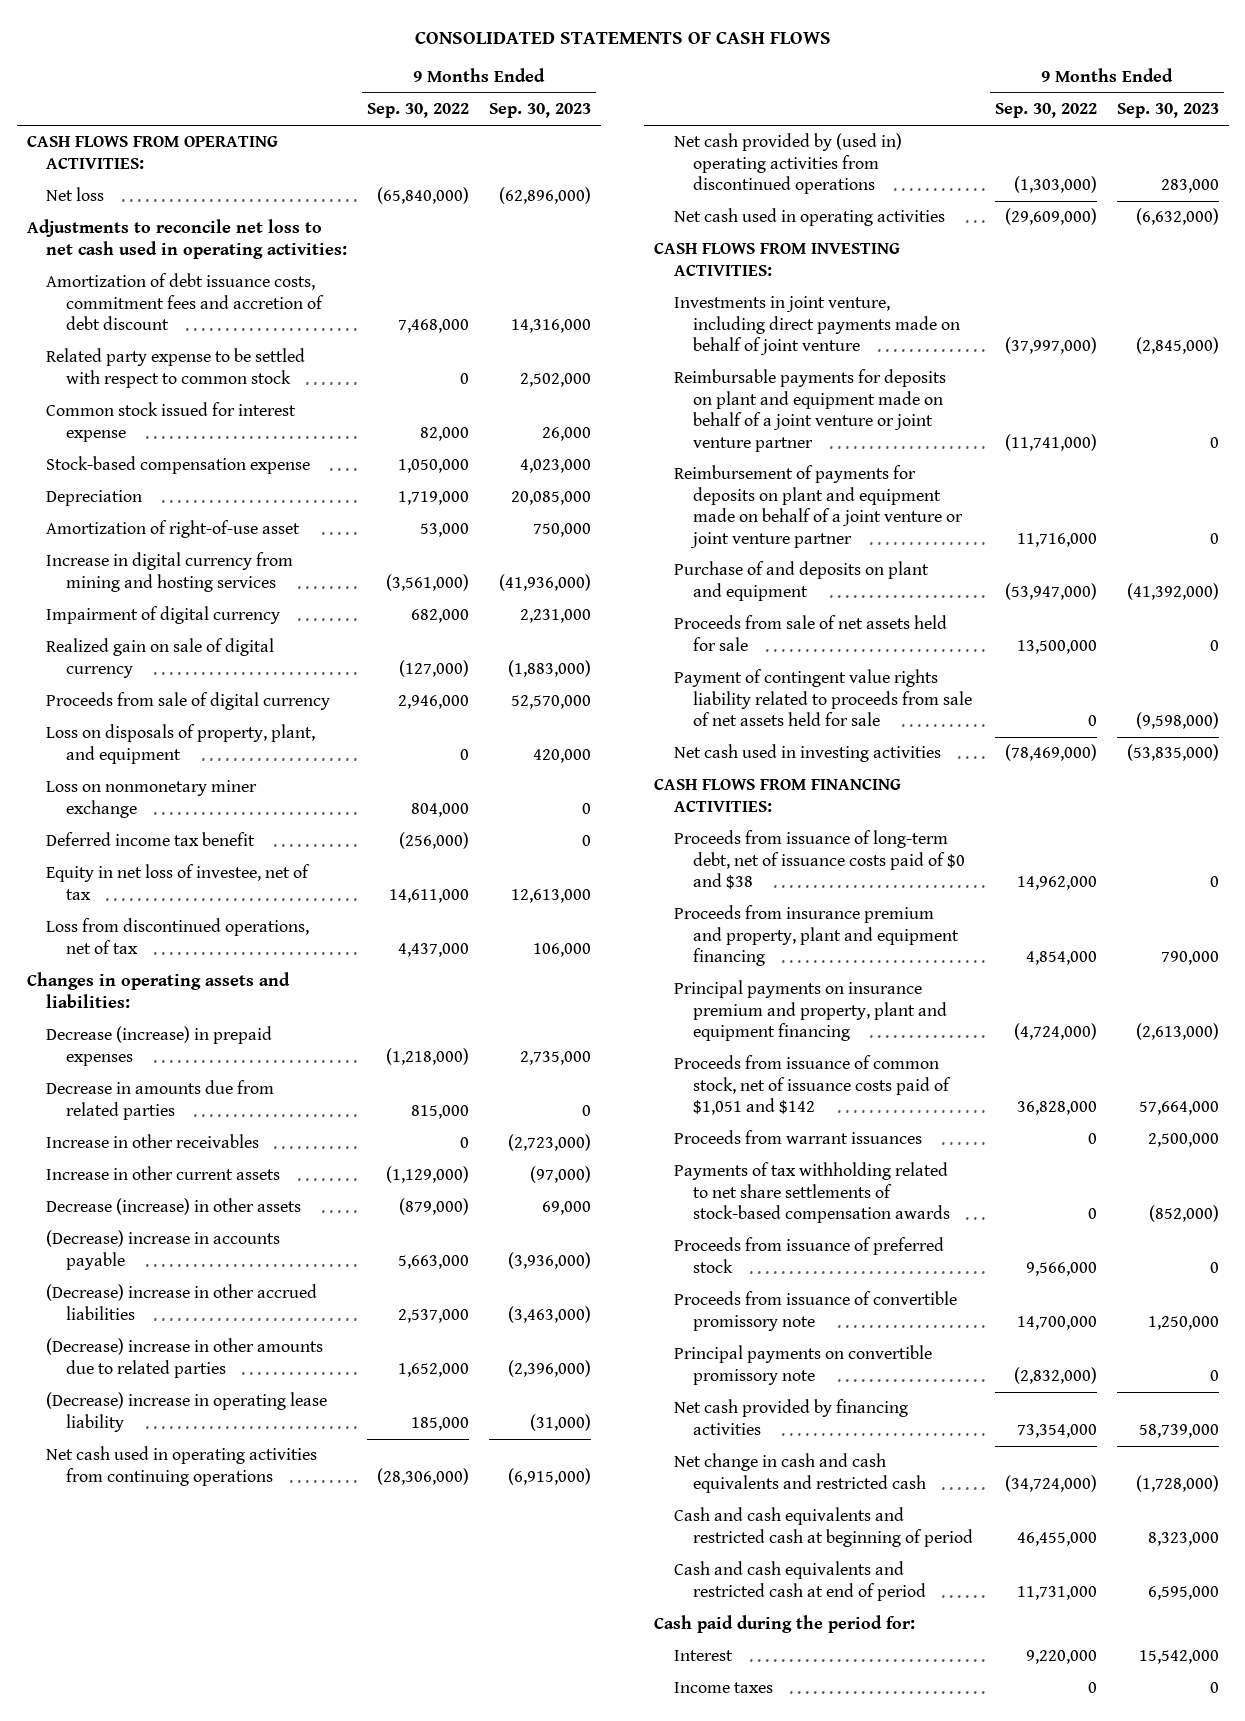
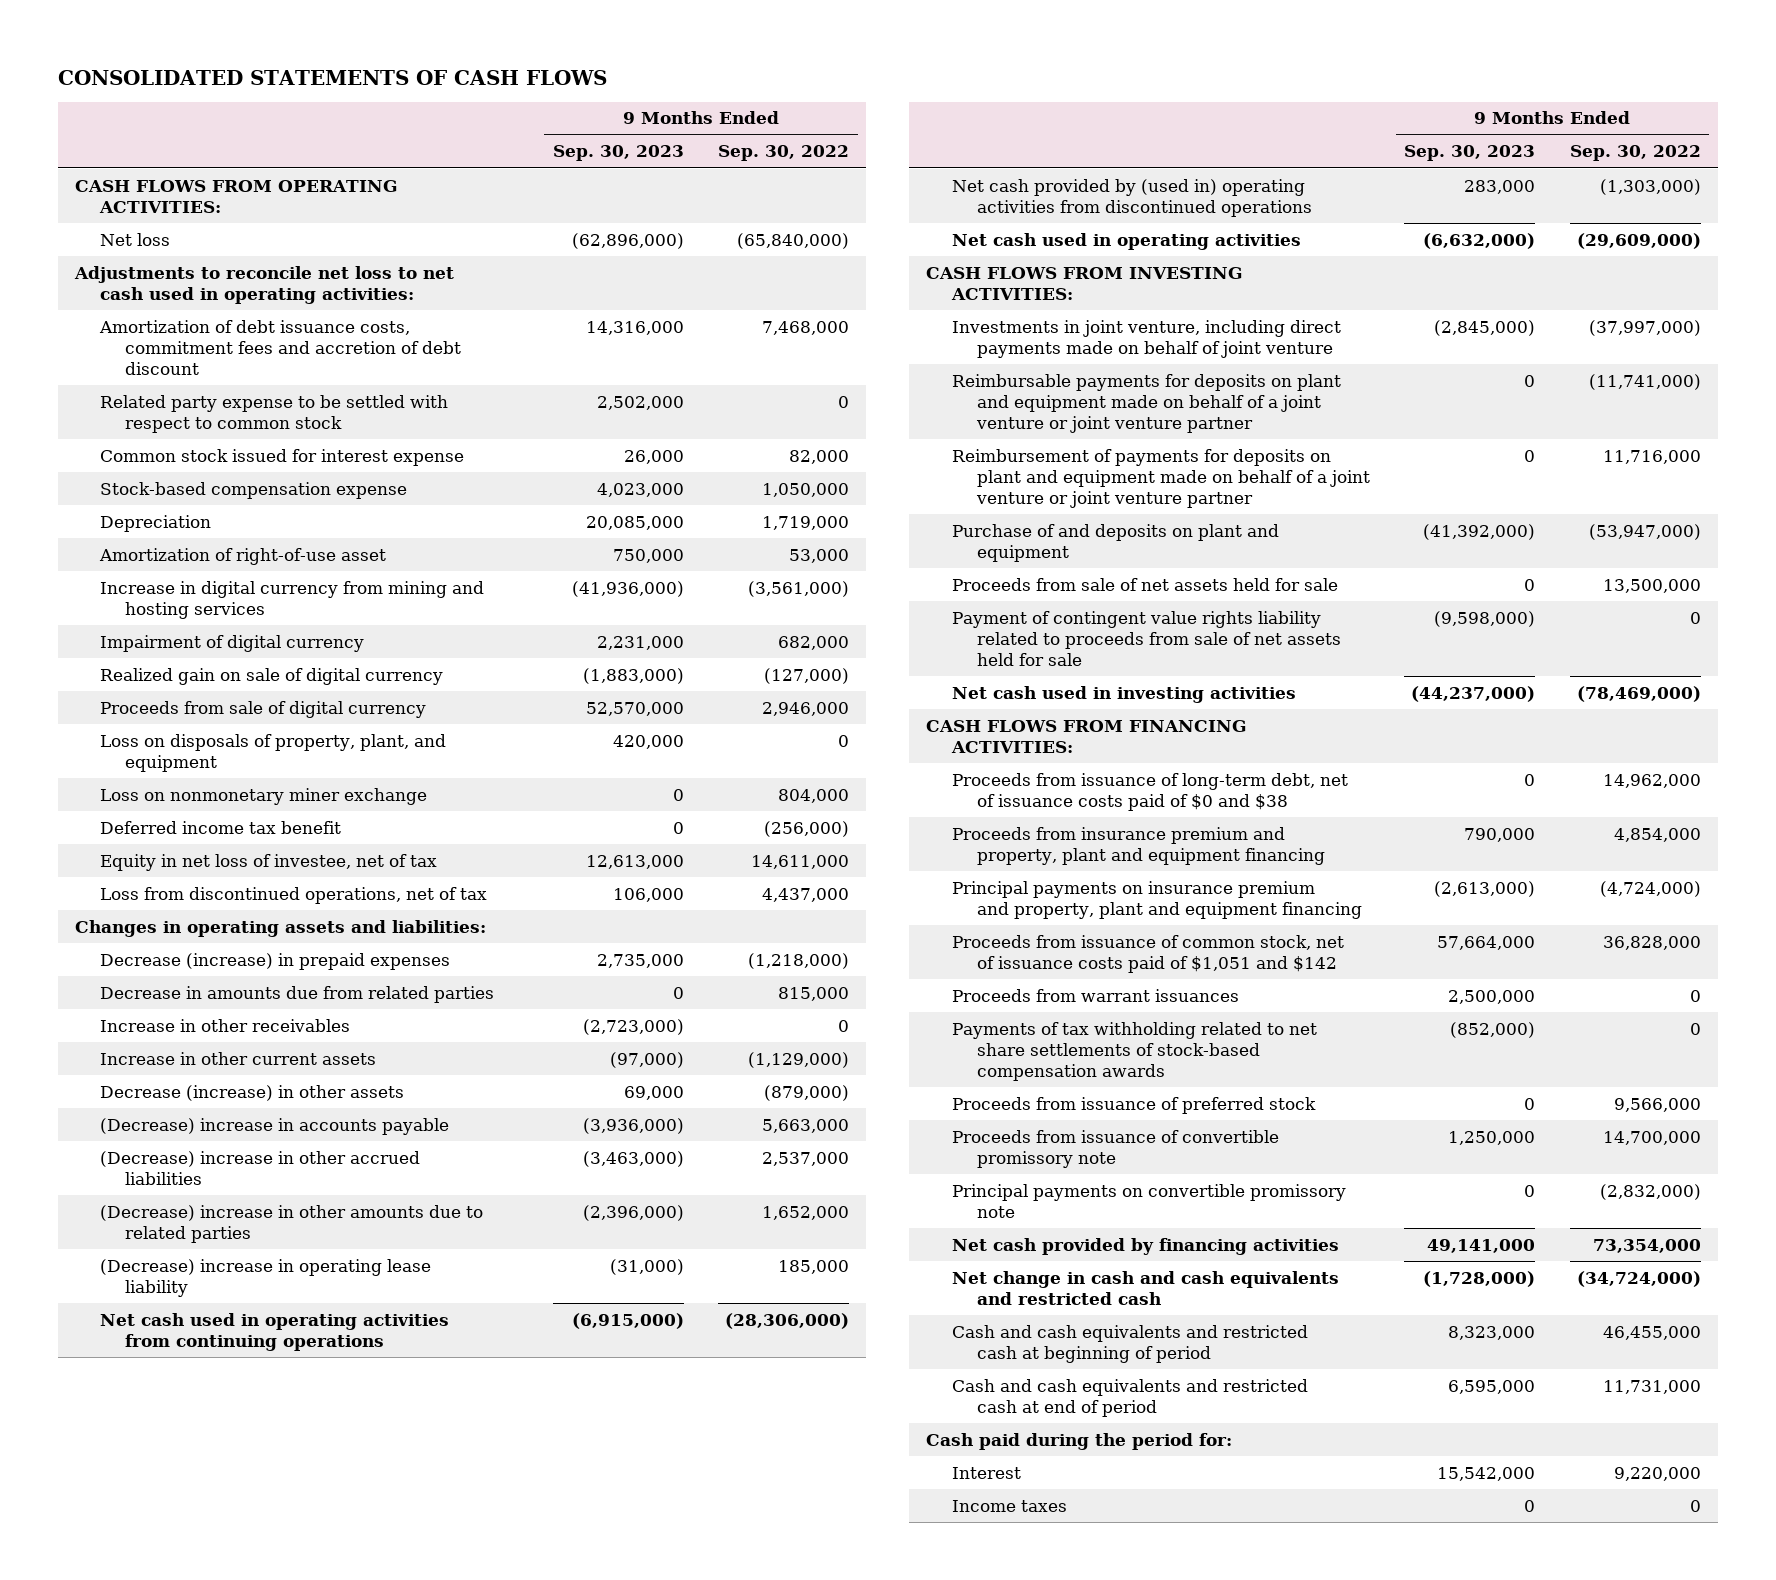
[1126,744,1219,762] (53,835,000) -> [1411,685,1536,702] (44,237,000)
[1138,1423,1219,1438] 58,739,000 -> [1427,1238,1536,1253] 49,141,000

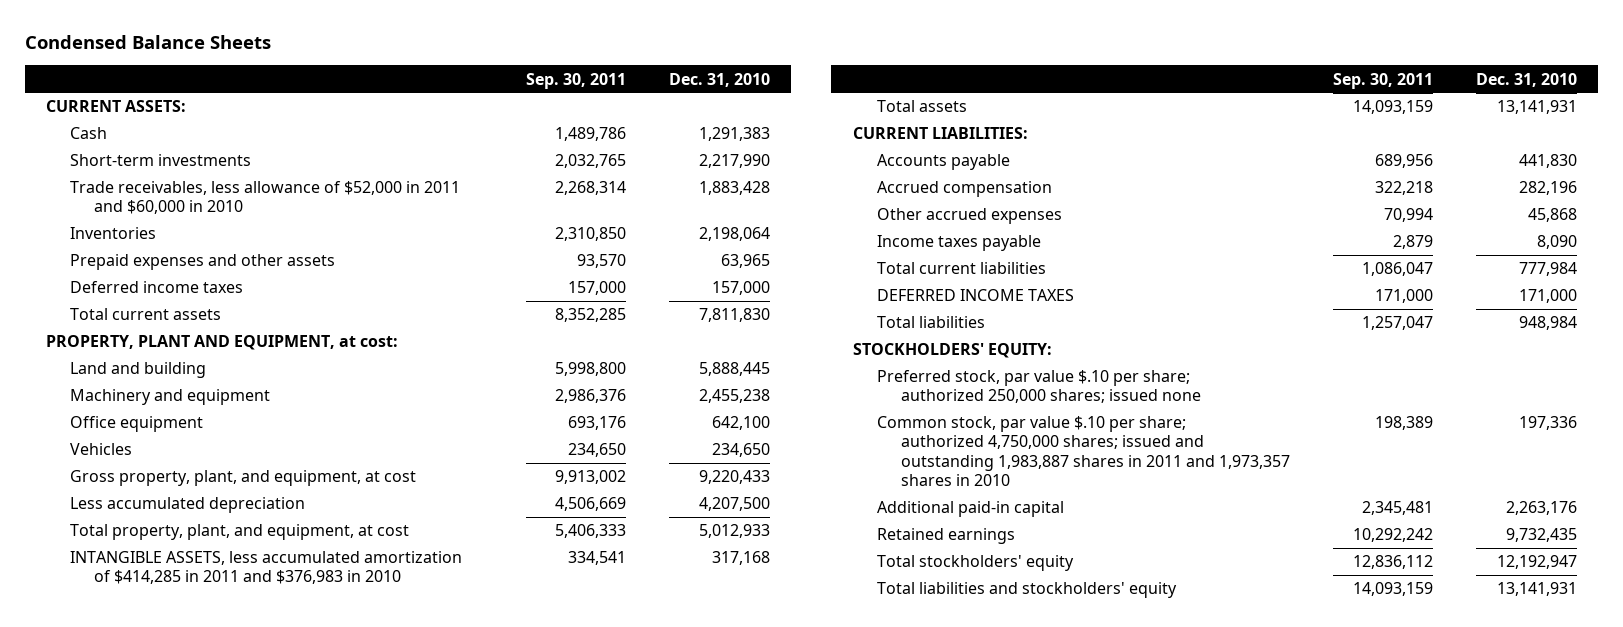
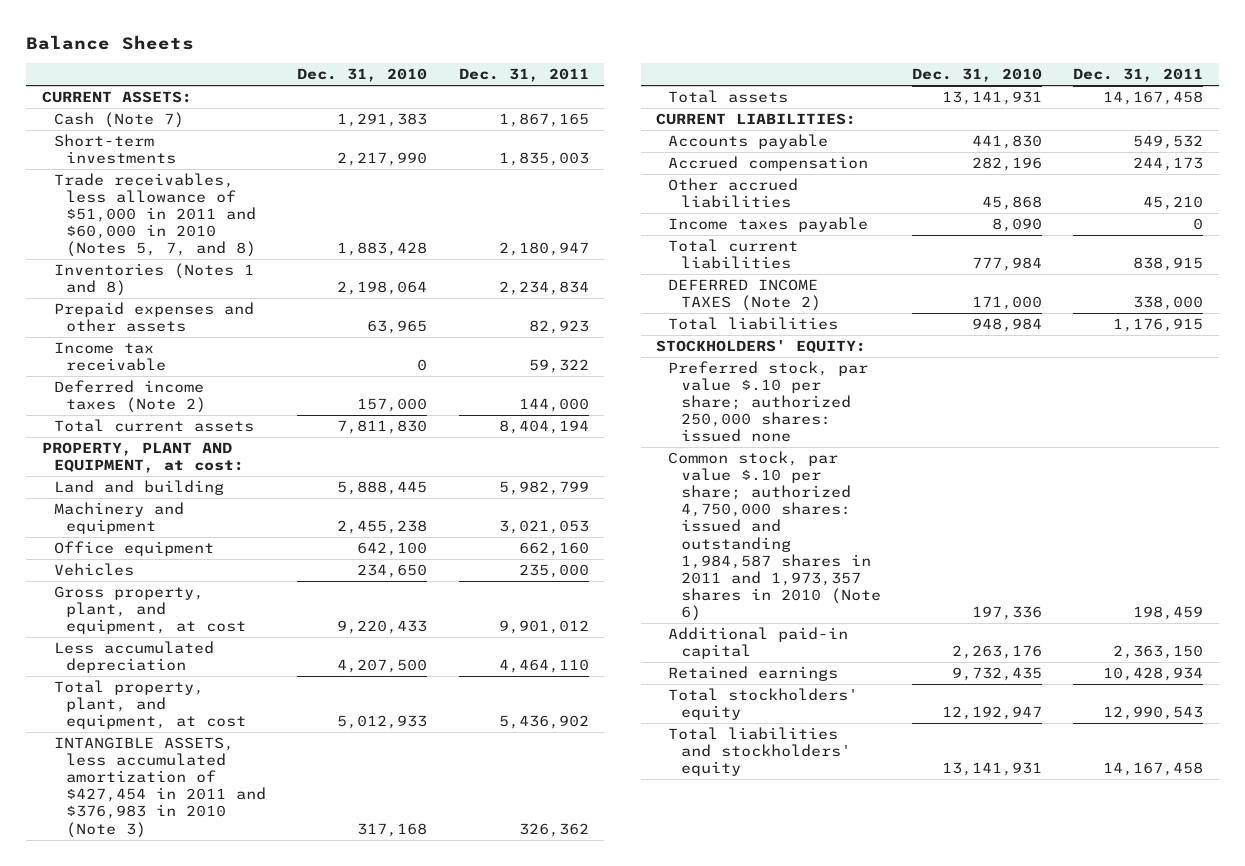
[24,35,271,50] Condensed Balance Sheets -> [26,34,195,50] Balance Sheets
[525,72,626,89] Sep. 30, 2011 -> none
none -> [458,68,589,83] Dec. 31, 2011
[69,127,107,140] Cash -> [54,112,185,129] Cash (Note 7)
[69,181,460,215] Trade receivables, less allowance of $52,000 in 2011 and $60,000 in 2010 -> [54,173,257,258] Trade receivables, less allowance of $51,000 in 2011 and $60,000 in 2010 (Notes 5, 7, and 8)
[69,227,156,240] Inventories -> [54,263,255,297] Inventories (Notes 1 and 8)
none -> [54,342,167,372] Income tax receivable
[69,281,243,294] Deferred income taxes -> [54,380,207,414] Deferred income taxes (Note 2)
[69,551,462,585] INTANGIBLE ASSETS, less accumulated amortization of $414,285 in 2011 and $376,983 in 2010 -> [54,737,267,838] INTANGIBLE ASSETS, less accumulated amortization of $427,454 in 2011 and $376,983 in 2010 (Note 3)
[876,208,1062,225] Other accrued expenses -> [668,178,799,209] Other accrued liabilities
[876,289,1074,302] DEFERRED INCOME TAXES -> [668,279,821,312] DEFERRED INCOME TAXES (Note 2)
[876,370,1201,404] Preferred stock, par value $.10 per share; authorized 250,000 shares; issued none -> [668,361,869,443] Preferred stock, par value $.10 per share; authorized 250,000 shares: issued none
[876,416,1290,486] Common stock, par value $.10 per share; authorized 4,750,000 shares; issued and outstanding 1,983,887 shares in 2011 and 1,973,357 shares in 2010 -> [668,451,881,621] Common stock, par value $.10 per share; authorized 4,750,000 shares: issued and outstanding 1,984,587 shares in 2011 and 1,973,357 shares in 2010 (Note 6)

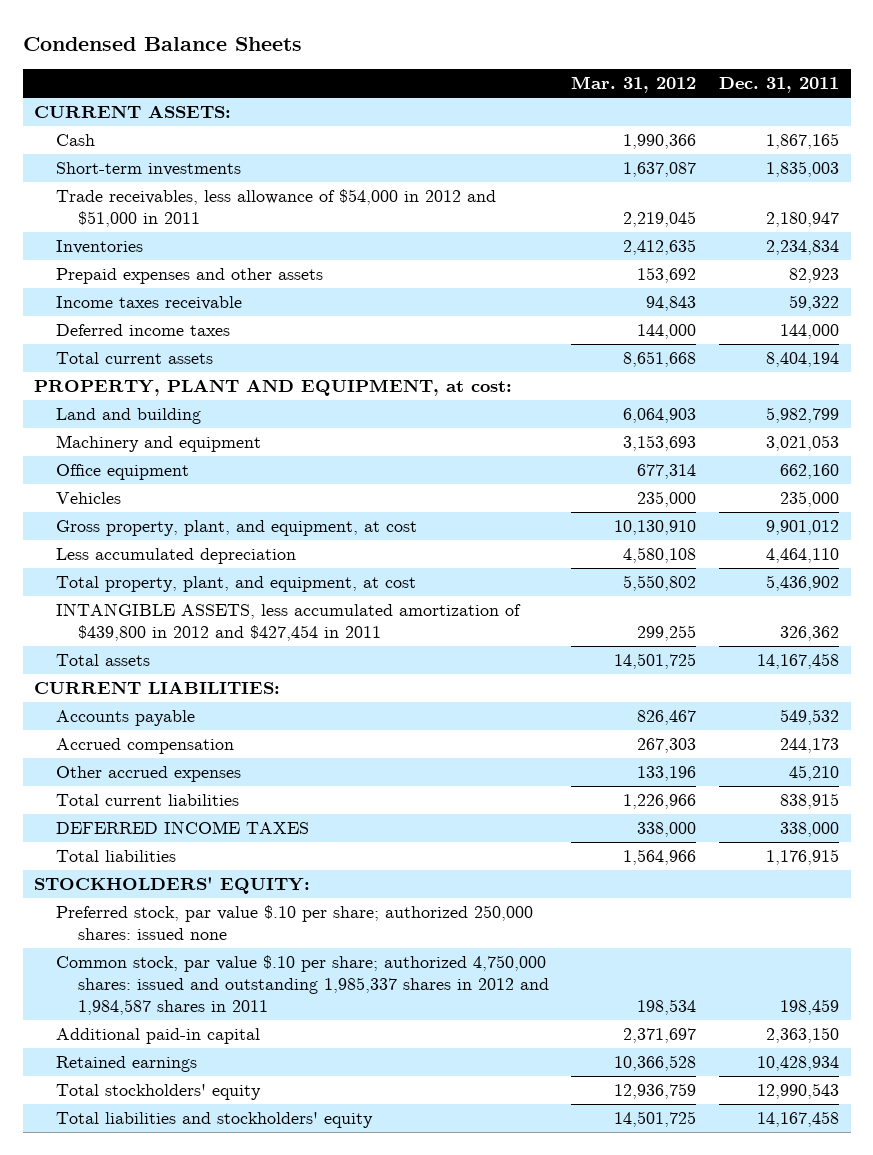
[26,34,195,50] Balance Sheets -> [22,36,302,51] Condensed Balance Sheets
[297,68,428,83] Dec. 31, 2010 -> none
none -> [571,76,697,94] Mar. 31, 2012
[54,112,185,129] Cash (Note 7) -> [55,134,95,147] Cash
[54,173,257,258] Trade receivables, less allowance of $51,000 in 2011 and $60,000 in 2010 (Notes 5, 7, and 8) -> [55,189,496,228] Trade receivables, less allowance of $54,000 in 2012 and $51,000 in 2011
[54,263,255,297] Inventories (Notes 1 and 8) -> [55,240,143,255] Inventories
[54,342,167,372] Income tax receivable -> [55,296,242,311] Income taxes receivable
[54,380,207,414] Deferred income taxes (Note 2) -> [55,324,230,337] Deferred income taxes
[54,737,267,838] INTANGIBLE ASSETS, less accumulated amortization of $427,454 in 2011 and $376,983 in 2010 (Note 3) -> [55,603,521,642] INTANGIBLE ASSETS, less accumulated amortization of $439,800 in 2012 and $427,454 in 2011
[668,217,869,233] Income taxes payable -> none
[668,178,799,209] Other accrued liabilities -> [55,766,241,783] Other accrued expenses
[668,279,821,312] DEFERRED INCOME TAXES (Note 2) -> [55,821,309,835] DEFERRED INCOME TAXES
[668,451,881,621] Common stock, par value $.10 per share; authorized 4,750,000 shares: issued and outstanding 1,984,587 shares in 2011 and 1,973,357 shares in 2010 (Note 6) -> [55,955,549,1015] Common stock, par value $.10 per share; authorized 4,750,000 shares: issued and outstanding 1,985,337 shares in 2012 and 1,984,587 shares in 2011

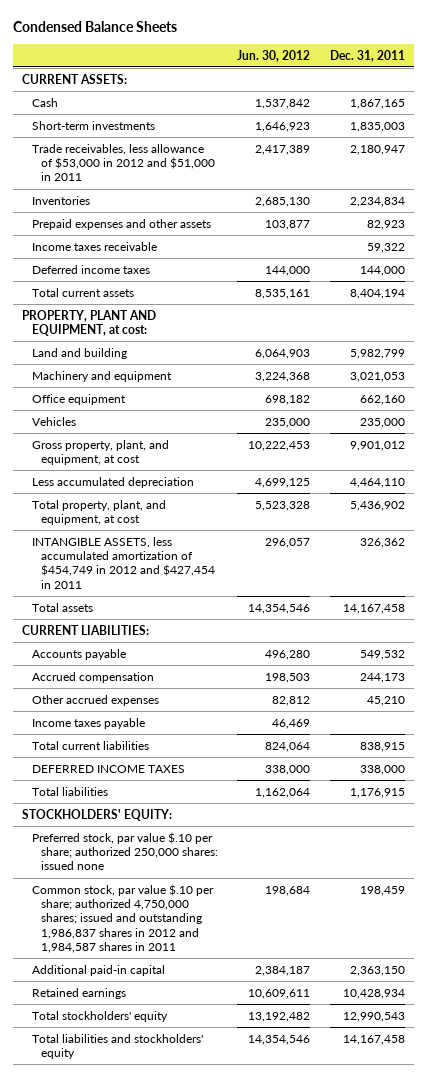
[571,76,697,94] Mar. 31, 2012 -> none
none -> [237,49,311,62] Jun. 30, 2012
[55,189,496,228] Trade receivables, less allowance of $54,000 in 2012 and $51,000 in 2011 -> [31,143,216,182] Trade receivables, less allowance of $53,000 in 2012 and $51,000 in 2011
[55,603,521,642] INTANGIBLE ASSETS, less accumulated amortization of $439,800 in 2012 and $427,454 in 2011 -> [31,536,216,589] INTANGIBLE ASSETS, less accumulated amortization of $454,749 in 2012 and $427,454 in 2011
none -> [31,717,145,729] Income taxes payable
[55,955,549,1015] Common stock, par value $.10 per share; authorized 4,750,000 shares: issued and outstanding 1,985,337 shares in 2012 and 1,984,587 shares in 2011 -> [31,883,214,953] Common stock, par value $.10 per share; authorized 4,750,000 shares; issued and outstanding 1,986,837 shares in 2012 and 1,984,587 shares in 2011

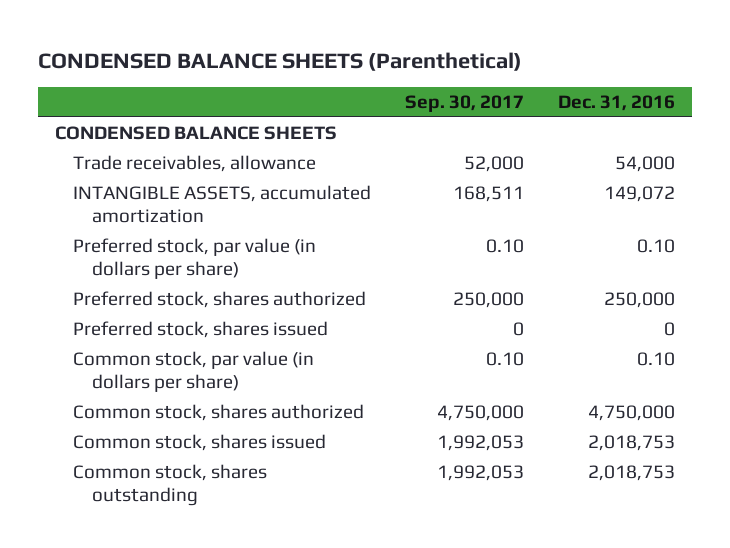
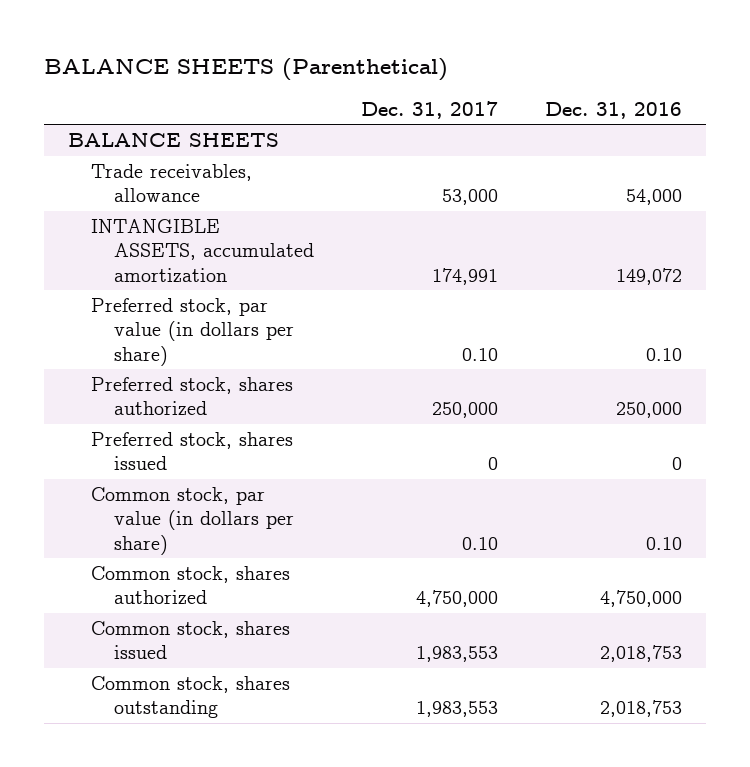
[38,51,523,71] CONDENSED BALANCE SHEETS (Parenthetical) -> [44,58,449,82] BALANCE SHEETS (Parenthetical)
[405,95,525,113] Sep. 30, 2017 -> none
none -> [361,100,499,119] Dec. 31, 2017
[55,126,338,141] CONDENSED BALANCE SHEETS -> [67,133,279,148] BALANCE SHEETS

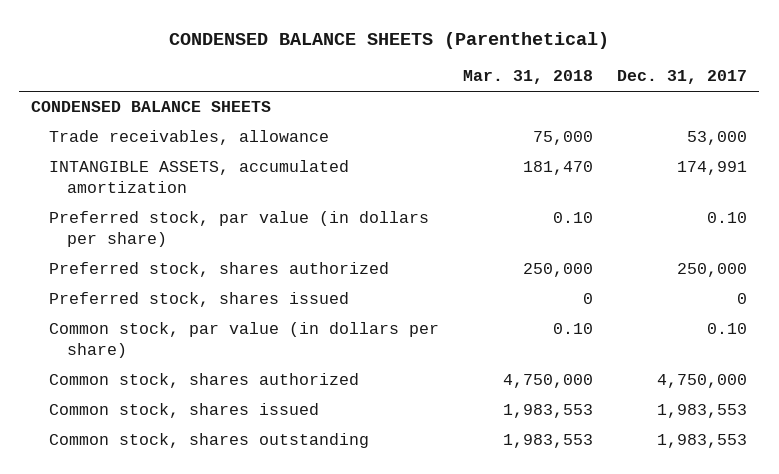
[44,58,449,82] BALANCE SHEETS (Parenthetical) -> [169,31,610,49] CONDENSED BALANCE SHEETS (Parenthetical)
[545,101,683,119] Dec. 31, 2016 -> none
none -> [463,70,594,85] Mar. 31, 2018
[67,133,279,148] BALANCE SHEETS -> [31,101,272,113] CONDENSED BALANCE SHEETS

